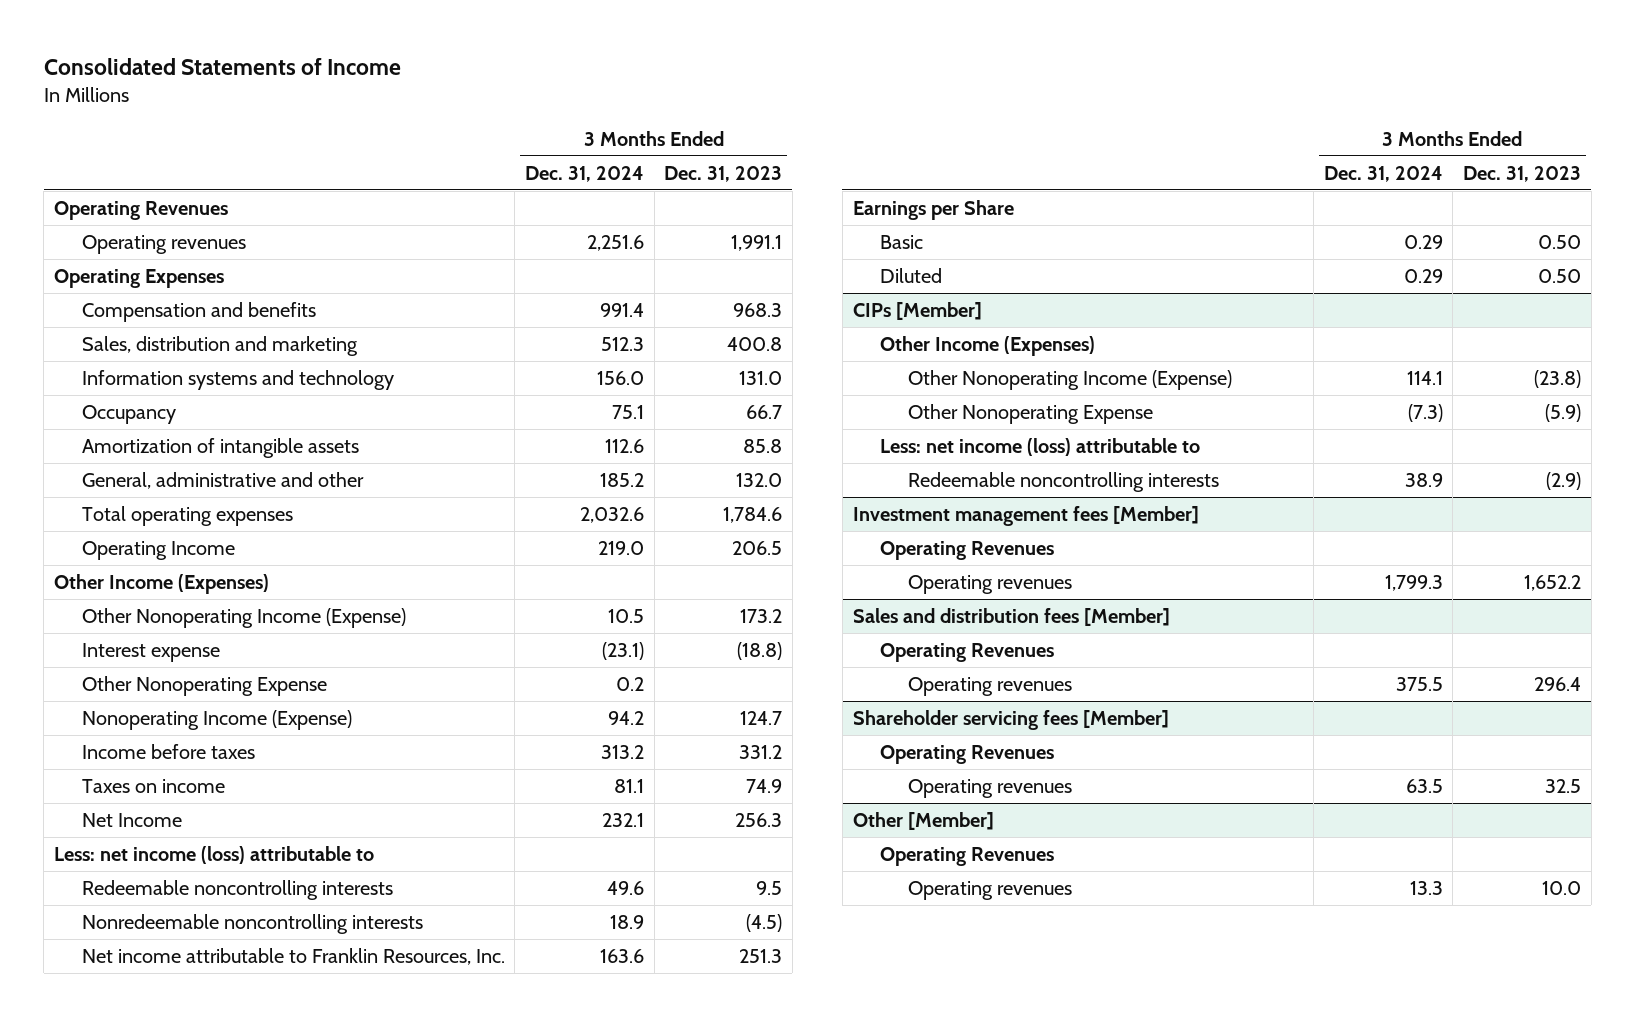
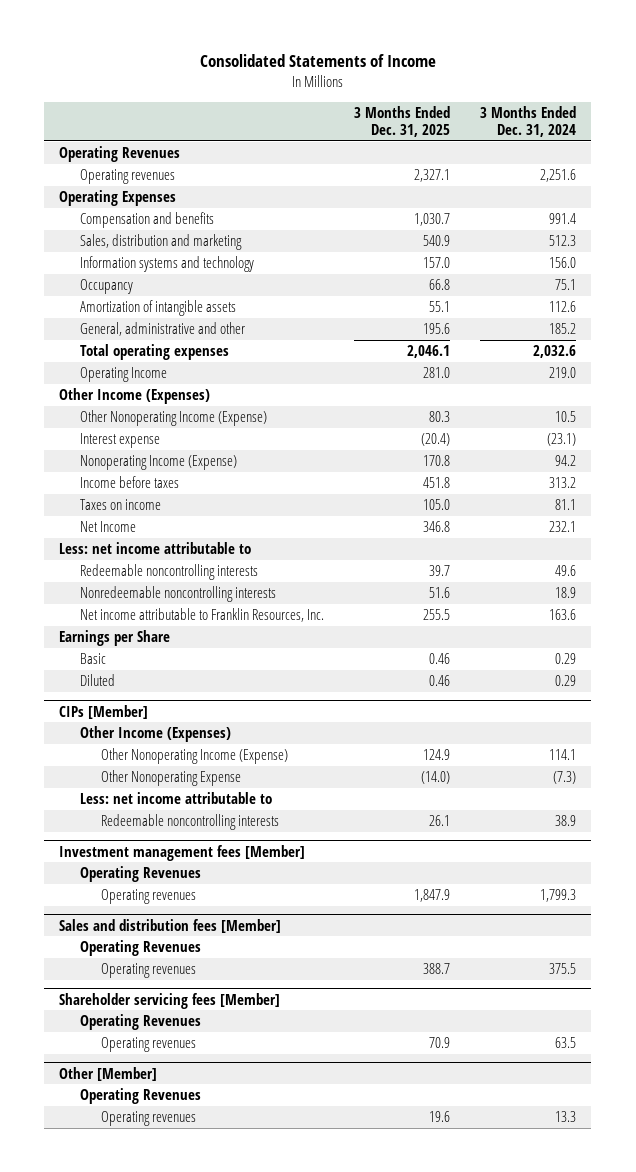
[664,165,783,182] Dec. 31, 2023 -> none
none -> [354,105,451,137] 3 Months Ended Dec. 31, 2025
[81,676,327,697] Other Nonoperating Expense -> none
[53,846,374,865] Less: net income (loss) attributable to -> [59,541,252,554] Less: net income attributable to
[880,438,1201,457] Less: net income (loss) attributable to -> [80,791,273,804] Less: net income attributable to

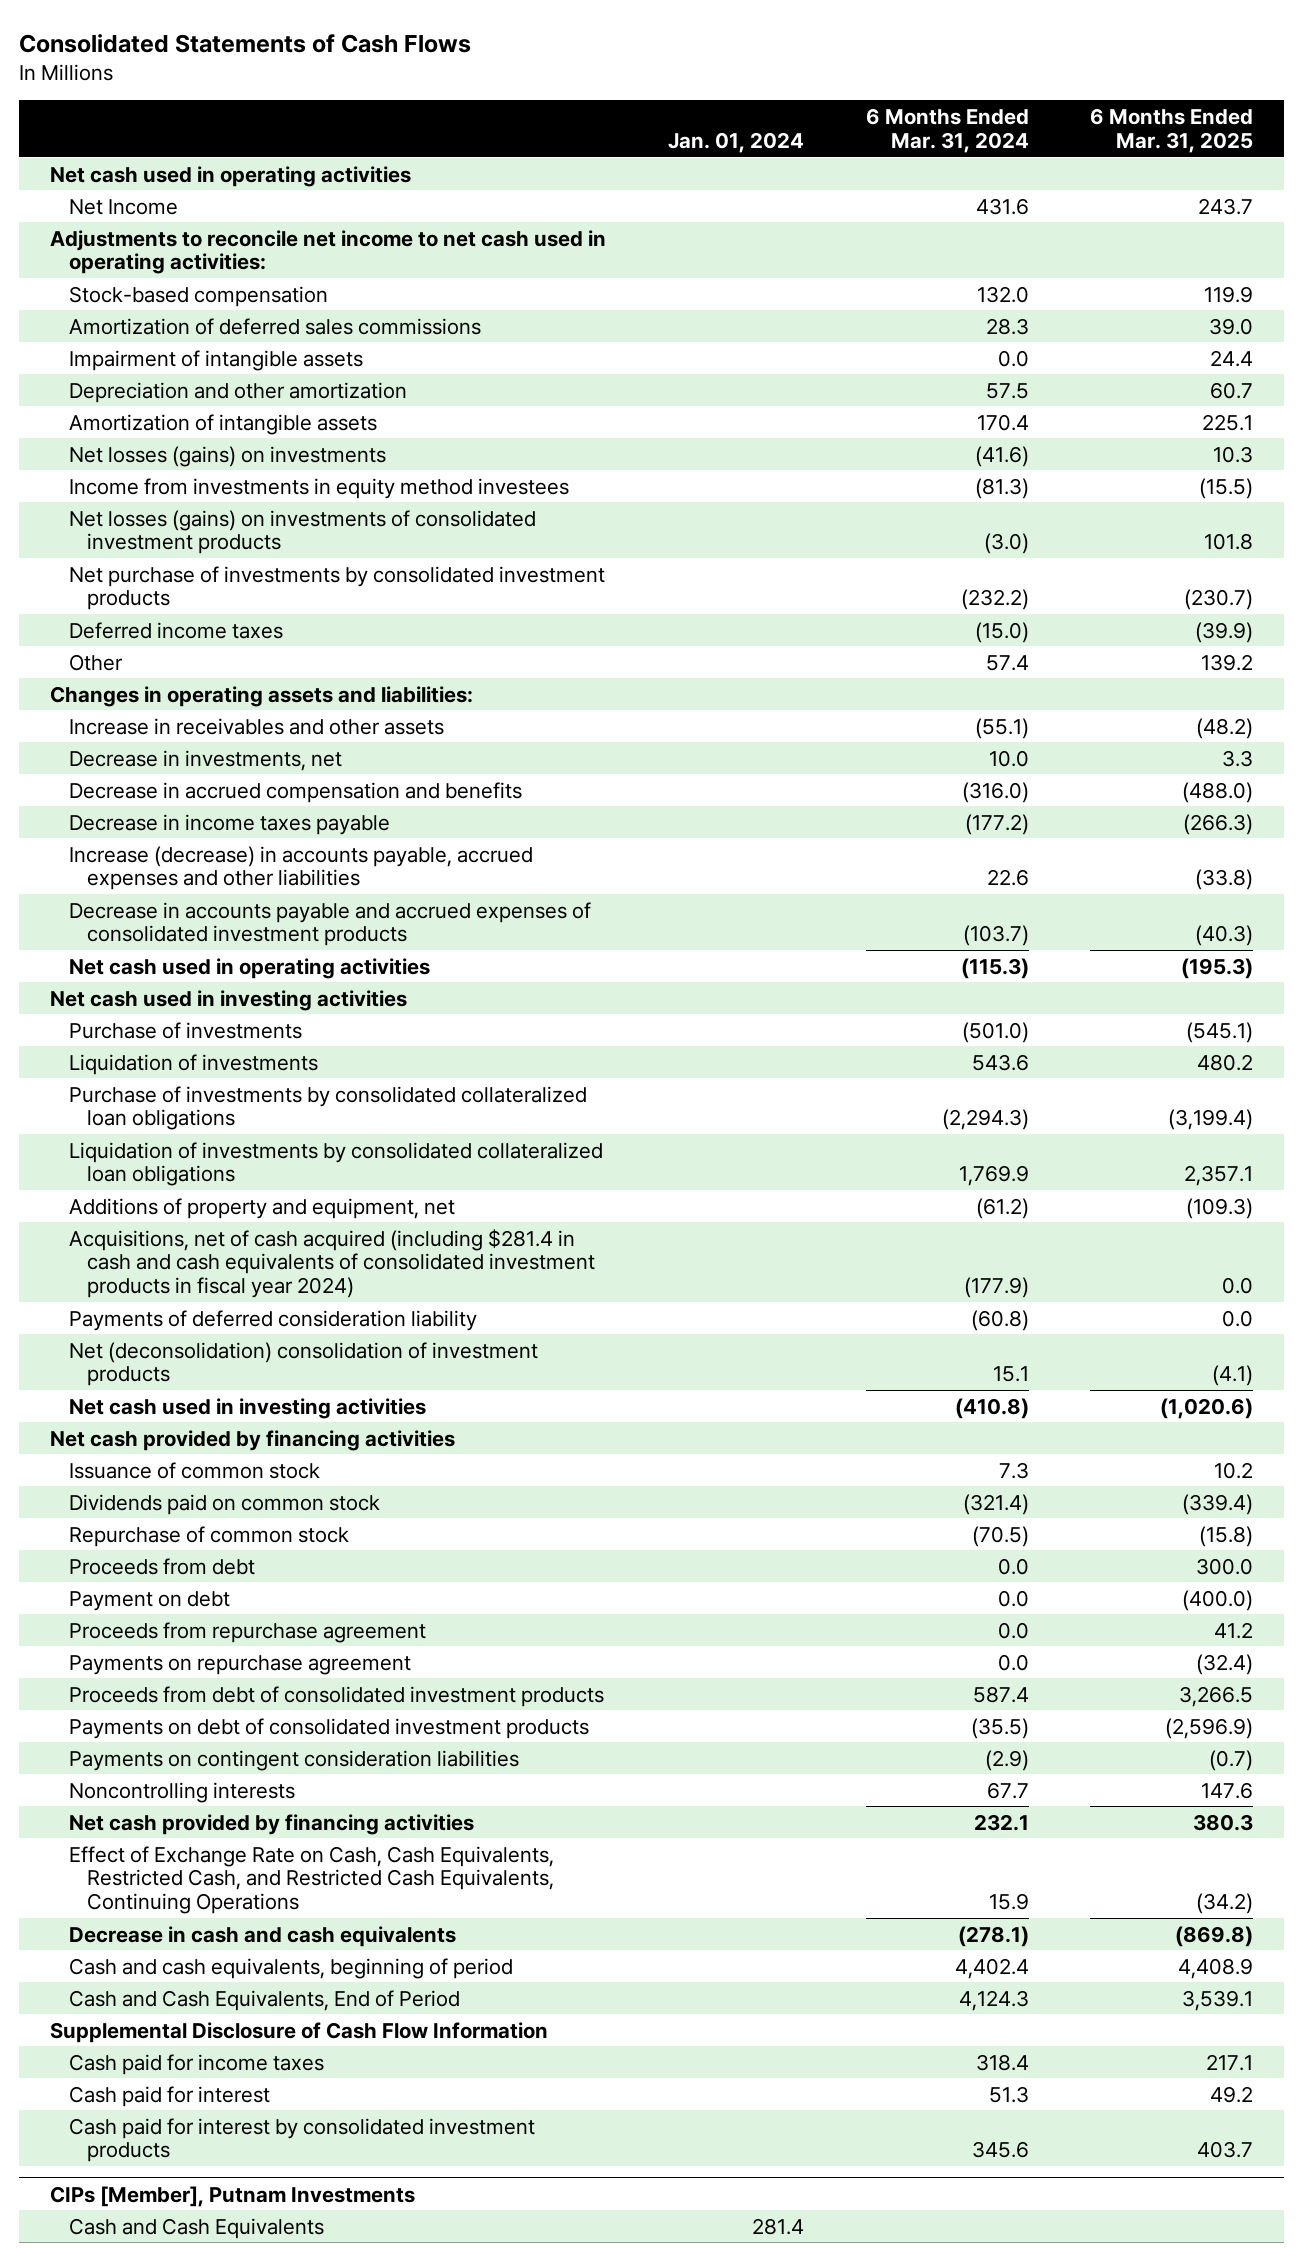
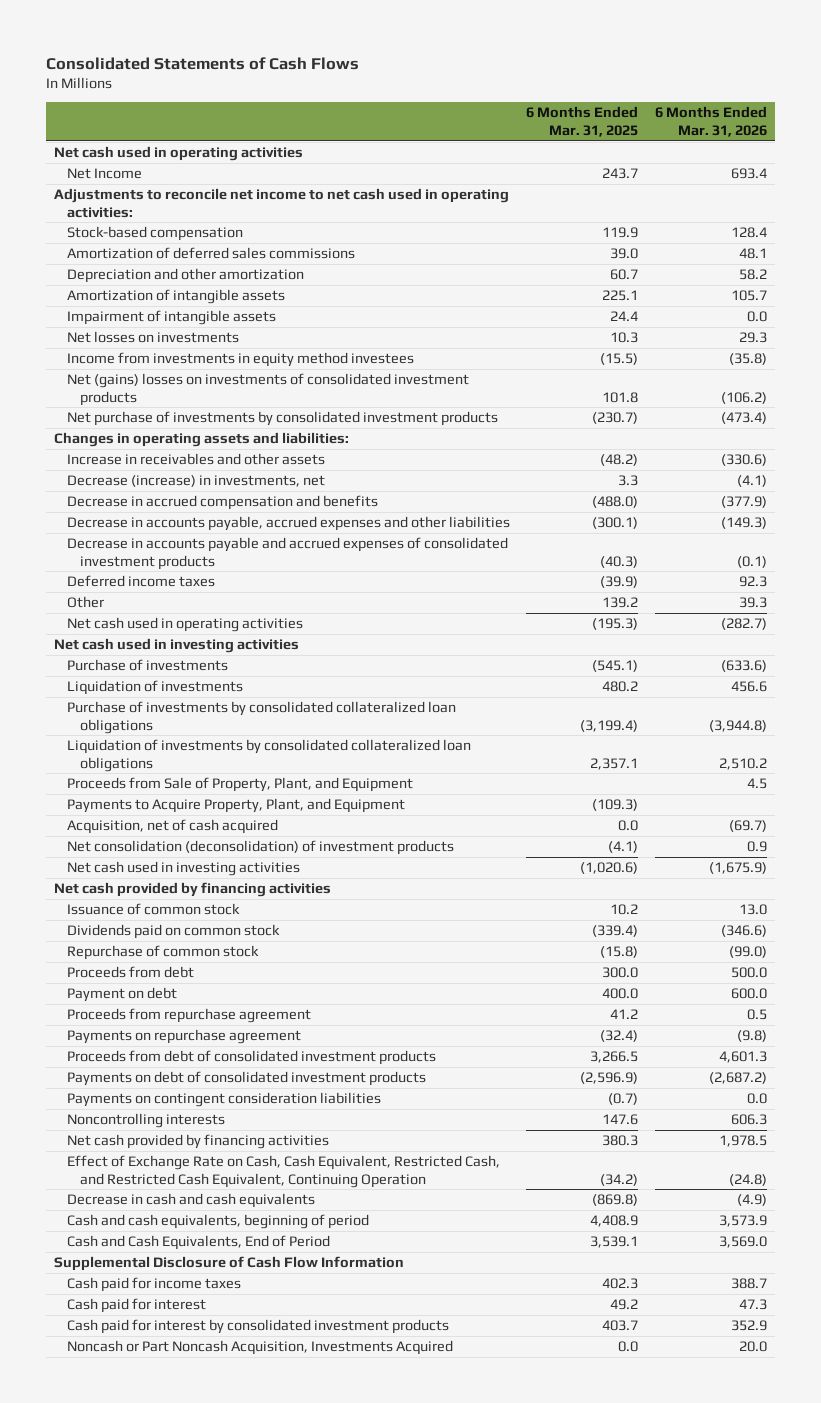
[667,131,804,153] Jan. 01, 2024 -> none
[865,107,1029,153] 6 Months Ended Mar. 31, 2024 -> none
none -> [654,106,767,137] 6 Months Ended Mar. 31, 2026
[68,349,363,371] Impairment of intangible assets -> [67,310,277,326] Impairment of intangible assets
[68,445,386,467] Net losses (gains) on investments -> [67,331,240,344] Net losses on investments
[68,509,536,555] Net losses (gains) on investments of consolidated investment products -> [67,373,470,406] Net (gains) losses on investments of consolidated investment products
[68,749,342,771] Decrease in investments, net -> [67,475,326,488] Decrease (increase) in investments, net
[68,813,390,835] Decrease in income taxes payable -> none
[68,845,533,891] Increase (decrease) in accounts payable, accrued expenses and other liabilities -> [67,516,511,532] Decrease in accounts payable, accrued expenses and other liabilities
[1195,869,1254,891] (33.8) -> [592,517,639,530] (300.1)
[68,621,283,639] Deferred income taxes -> [67,575,216,588] Deferred income taxes
[68,653,123,671] Other -> [67,596,105,609] Other
[68,1309,477,1331] Payments of deferred consideration liability -> none
none -> [67,777,414,793] Proceeds from Sale of Property, Plant, and Equipment
[68,1197,455,1219] Additions of property and equipment, net -> [67,798,406,814] Payments to Acquire Property, Plant, and Equipment
[68,1228,596,1299] Acquisitions, net of cash acquired (including $281.4 in cash and cash equivalents of consolidated investment products in fiscal year 2024) -> [67,819,279,835] Acquisition, net of cash acquired
[68,1341,538,1387] Net (deconsolidation) consolidation of investment products -> [67,840,455,856] Net consolidation (deconsolidation) of investment products
[1182,1589,1254,1611] (400.0) -> [602,988,639,1000] 400.0
[68,1845,555,1915] Effect of Exchange Rate on Cash, Cash Equivalents, Restricted Cash, and Restricted Cash Equivalents, Continuing Operations -> [67,1155,501,1188] Effect of Exchange Rate on Cash, Cash Equivalent, Restricted Cash, and Restricted Cash Equivalent, Continuing Operation
[1206,2053,1254,2071] 217.1 -> [602,1278,639,1290] 402.3
[50,2185,416,2207] CIPs [Member], Putnam Investments -> none
[68,2217,324,2239] Cash and Cash Equivalents -> none
none -> [67,1340,454,1356] Noncash or Part Noncash Acquisition, Investments Acquired

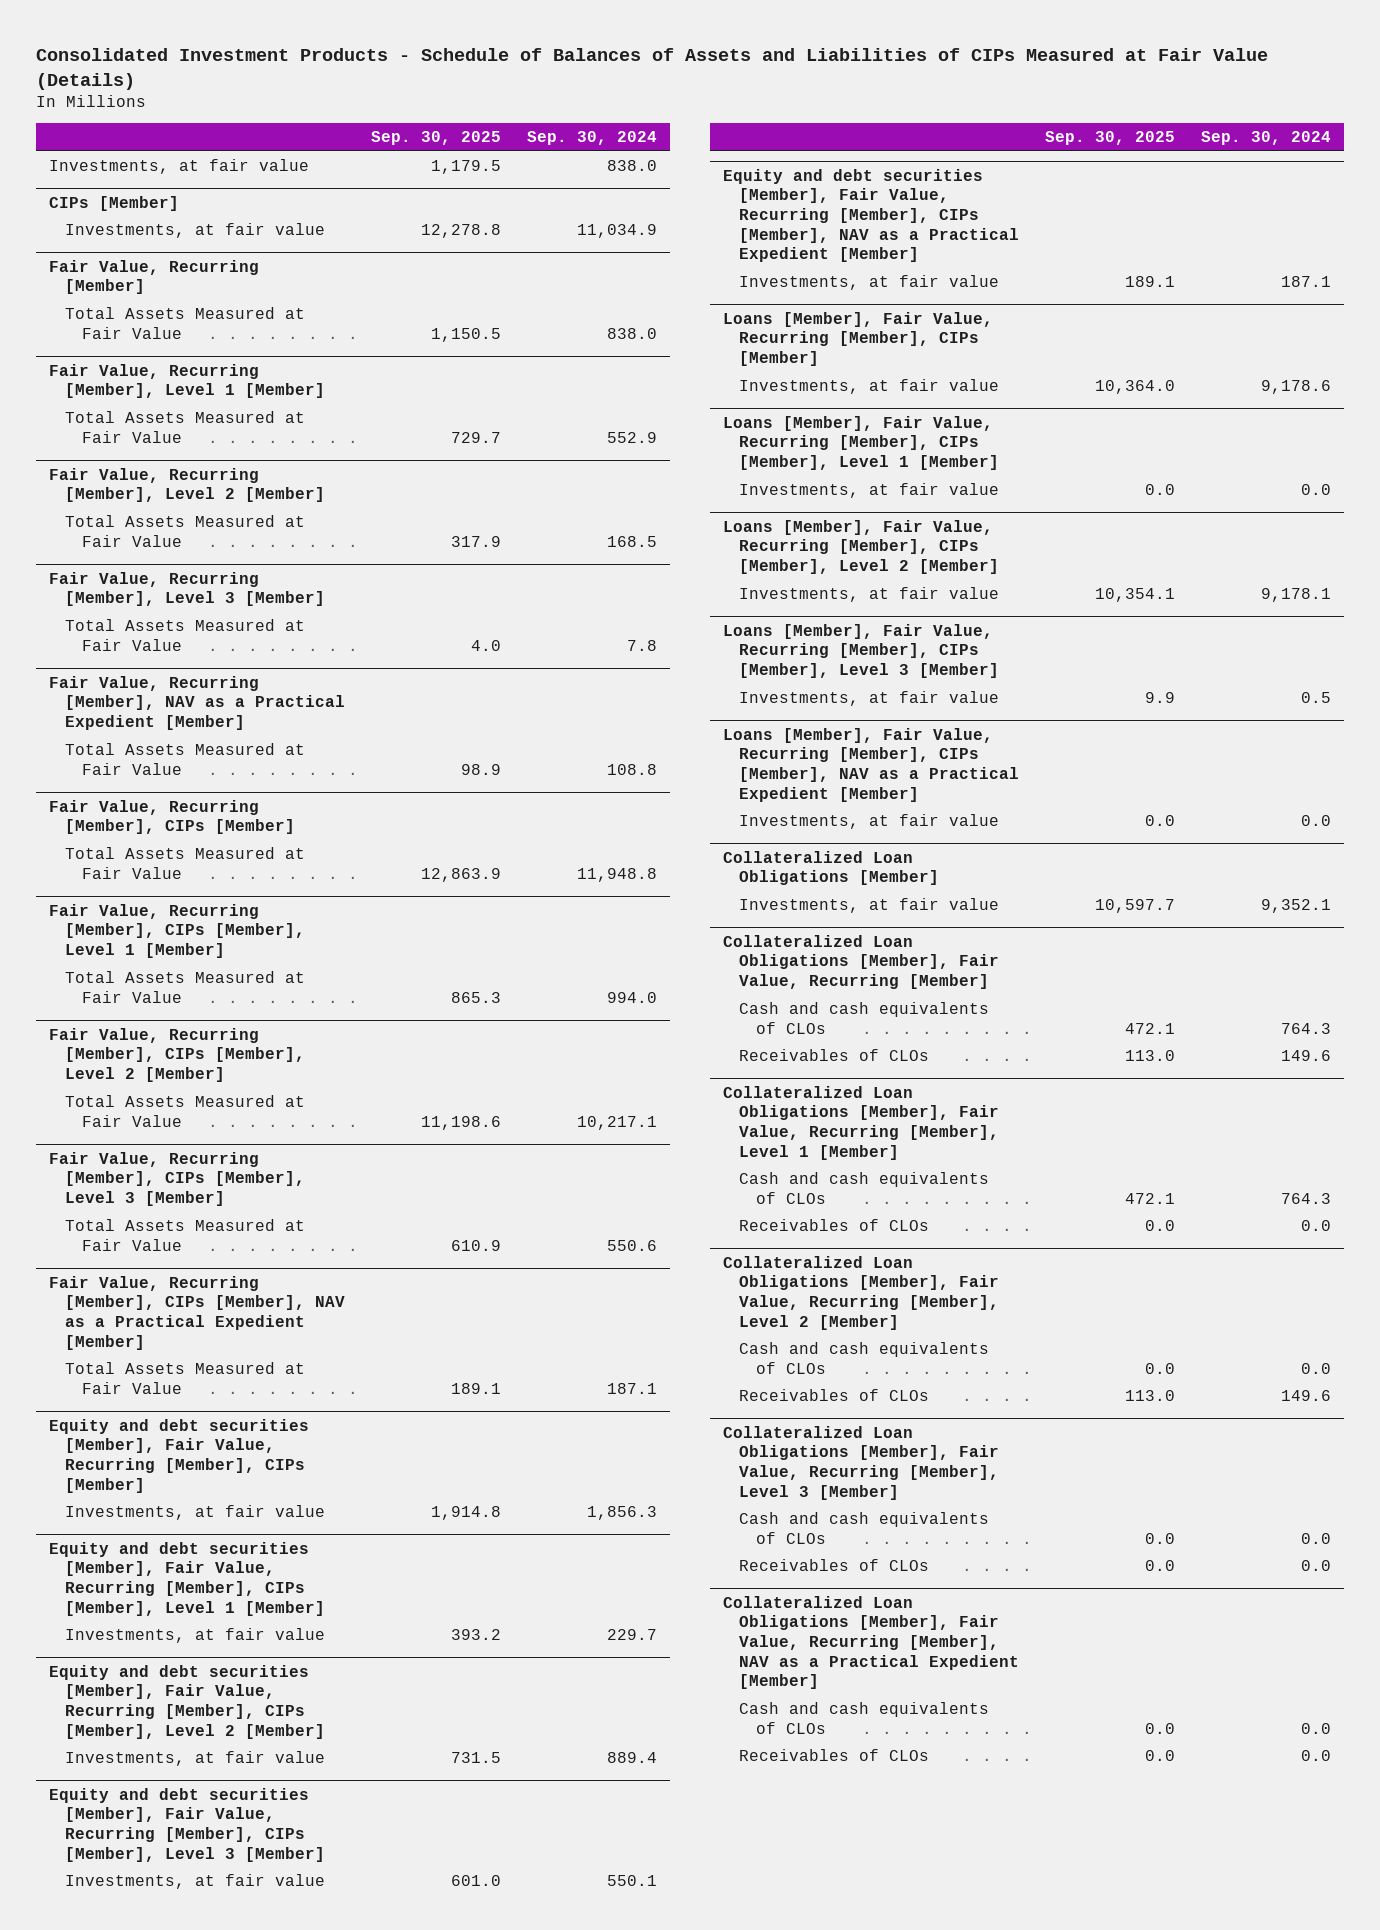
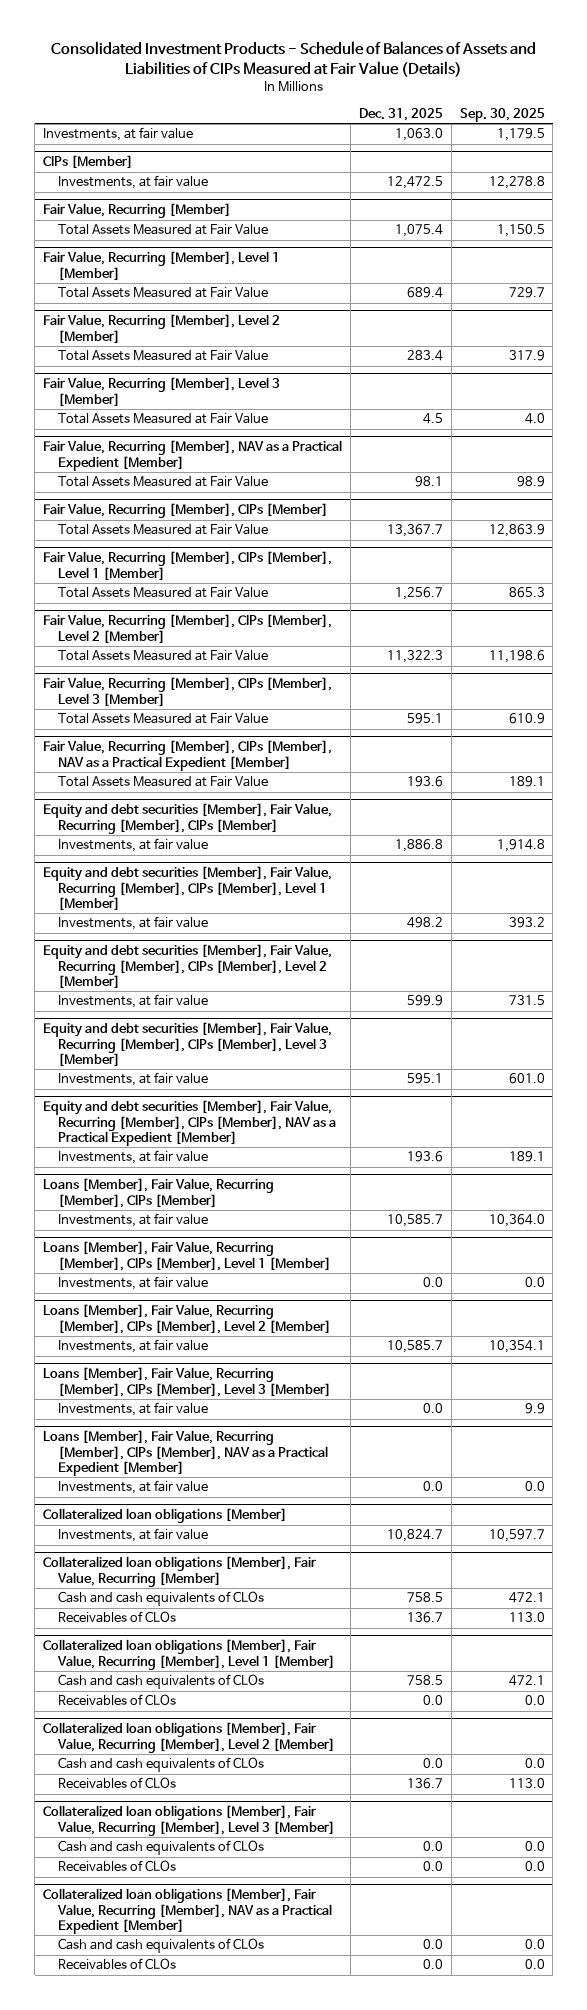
[527,131,658,146] Sep. 30, 2024 -> none
none -> [358,107,443,121] Dec. 31, 2025
[722,850,940,886] Collateralized Loan Obligations [Member] -> [42,1508,287,1524] Collateralized loan obligations [Member]
[722,934,1000,990] Collateralized Loan Obligations [Member], Fair Value, Recurring [Member] -> [42,1556,316,1587] Collateralized loan obligations [Member], Fair Value, Recurring [Member]
[722,1085,1000,1160] Collateralized Loan Obligations [Member], Fair Value, Recurring [Member], Level 1 [Member] -> [42,1639,336,1670] Collateralized loan obligations [Member], Fair Value, Recurring [Member], Level 1 [Member]
[722,1255,1000,1330] Collateralized Loan Obligations [Member], Fair Value, Recurring [Member], Level 2 [Member] -> [42,1722,336,1753] Collateralized loan obligations [Member], Fair Value, Recurring [Member], Level 2 [Member]
[722,1425,1000,1500] Collateralized Loan Obligations [Member], Fair Value, Recurring [Member], Level 3 [Member] -> [42,1805,336,1836] Collateralized loan obligations [Member], Fair Value, Recurring [Member], Level 3 [Member]
[722,1595,1020,1690] Collateralized Loan Obligations [Member], Fair Value, Recurring [Member], NAV as a Practical Expedient [Member] -> [42,1888,333,1934] Collateralized loan obligations [Member], Fair Value, Recurring [Member], NAV as a Practical Expedient [Member]

